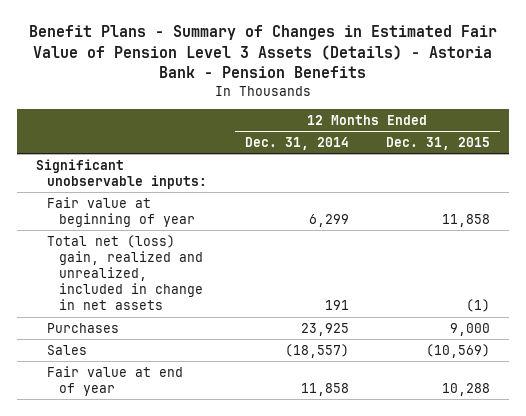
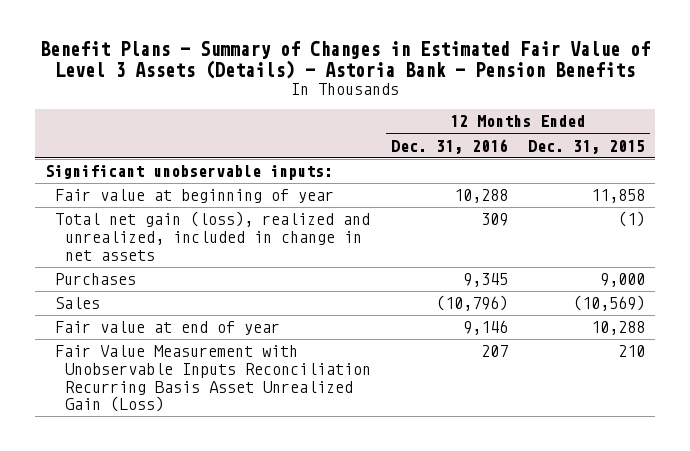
[28,25,497,79] Benefit Plans - Summary of Changes in Estimated Fair Value of Pension Level 3 Assets (Details) - Astoria Bank - Pension Benefits -> [39,40,650,80] Benefit Plans - Summary of Changes in Estimated Fair Value of Level 3 Assets (Details) - Astoria Bank - Pension Benefits
[244,137,349,151] Dec. 31, 2014 -> none
none -> [390,138,508,154] Dec. 31, 2016
[47,234,203,311] Total net (loss) gain, realized and unrealized, included in change in net assets -> [54,211,370,261] Total net gain (loss), realized and unrealized, included in change in net assets
none -> [54,345,371,413] Fair Value Measurement with Unobservable Inputs Reconciliation Recurring Basis Asset Unrealized Gain (Loss)

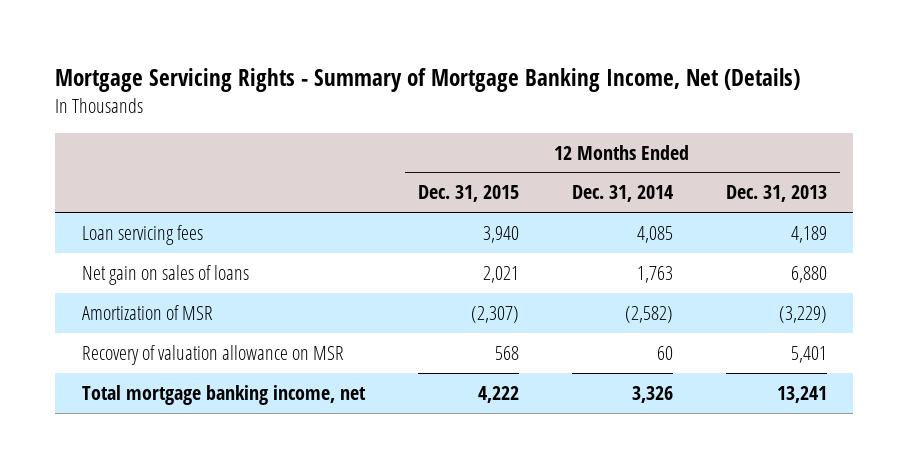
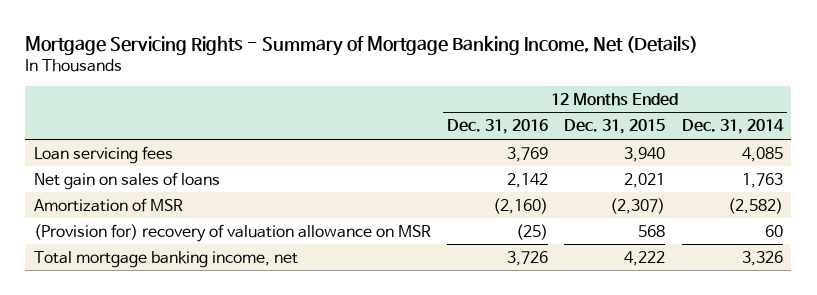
[725,185,827,203] Dec. 31, 2013 -> none
none -> [447,119,549,135] Dec. 31, 2016
[81,344,344,365] Recovery of valuation allowance on MSR -> [33,223,431,242] (Provision for) recovery of valuation allowance on MSR

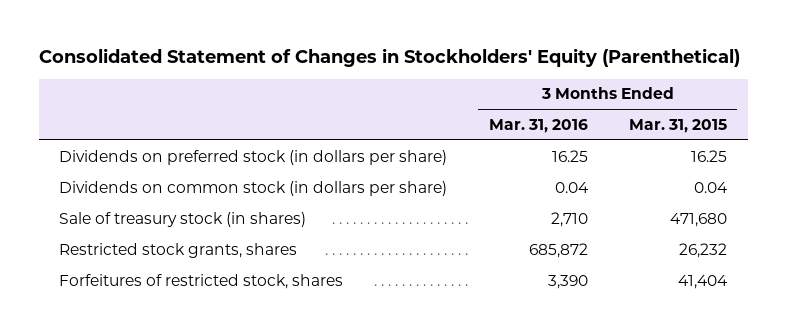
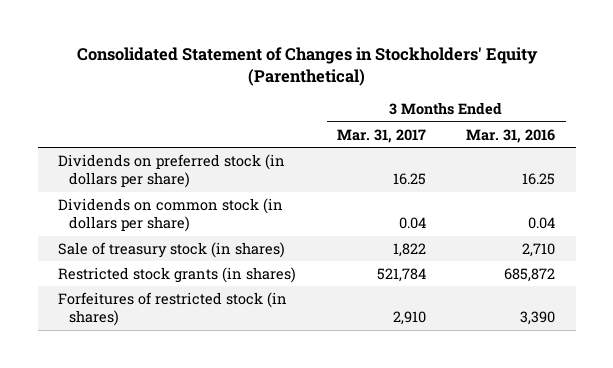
[629,119,728,134] Mar. 31, 2015 -> none
none -> [336,128,426,143] Mar. 31, 2017
[59,242,298,258] Restricted stock grants, shares -> [58,266,297,283] Restricted stock grants (in shares)
[59,273,344,289] Forfeitures of restricted stock, shares -> [58,291,288,327] Forfeitures of restricted stock (in shares)

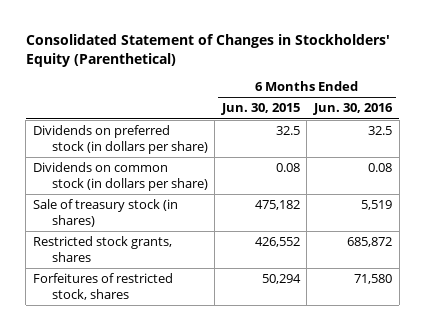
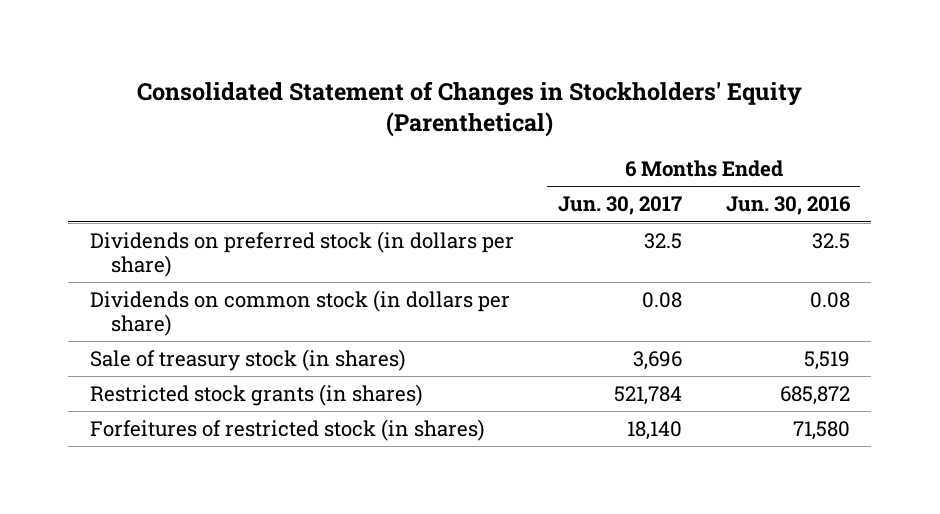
[220,103,300,116] Jun. 30, 2015 -> none
none -> [557,196,682,216] Jun. 30, 2017
[32,235,172,262] Restricted stock grants, shares -> [90,383,424,406] Restricted stock grants (in shares)
[32,272,173,300] Forfeitures of restricted stock, shares -> [90,418,486,441] Forfeitures of restricted stock (in shares)

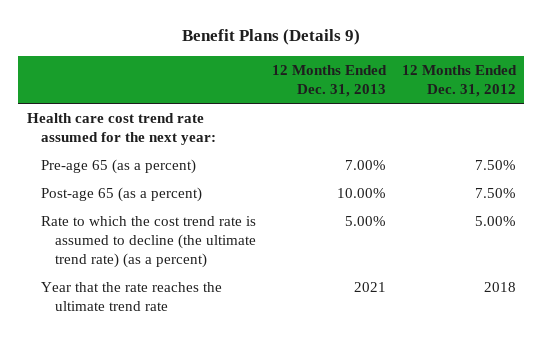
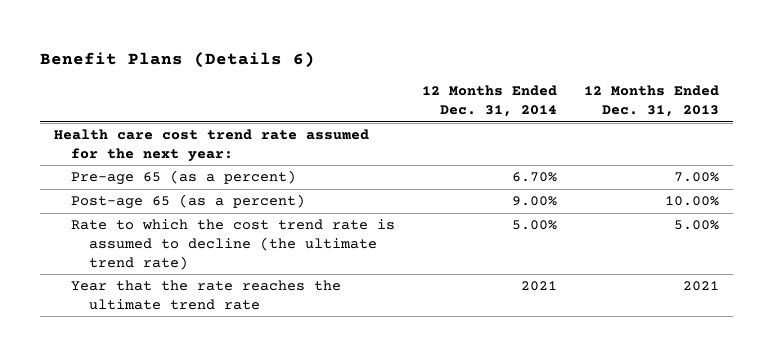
[182,29,361,46] Benefit Plans (Details 9) -> [40,51,316,68] Benefit Plans (Details 6)
[402,64,518,98] 12 Months Ended Dec. 31, 2012 -> none
none -> [422,85,558,118] 12 Months Ended Dec. 31, 2014
[40,215,256,269] Rate to which the cost trend rate is assumed to decline (the ultimate trend rate) (as a percent) -> [71,219,396,271] Rate to which the cost trend rate is assumed to decline (the ultimate trend rate)

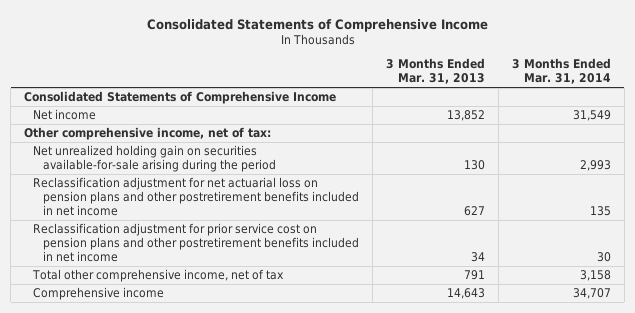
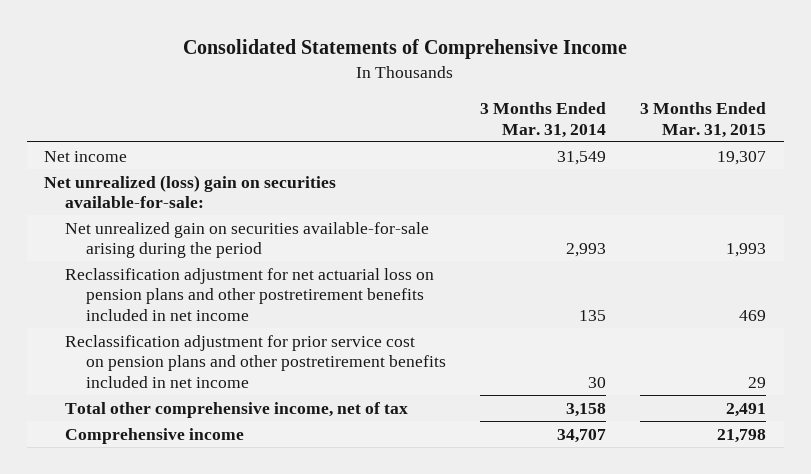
[385,58,485,85] 3 Months Ended Mar. 31, 2013 -> none
none -> [640,102,767,138] 3 Months Ended Mar. 31, 2015
[24,90,337,104] Consolidated Statements of Comprehensive Income -> none
[24,126,272,140] Other comprehensive income, net of tax: -> none
none -> [44,174,337,209] Net unrealized (loss) gain on securities available-for-sale:
[33,144,276,172] Net unrealized holding gain on securities available-for-sale arising during the period -> [65,221,430,259] Net unrealized gain on securities available-for-sale arising during the period

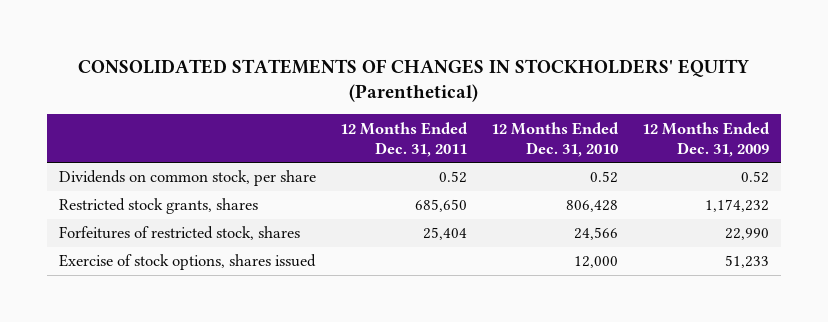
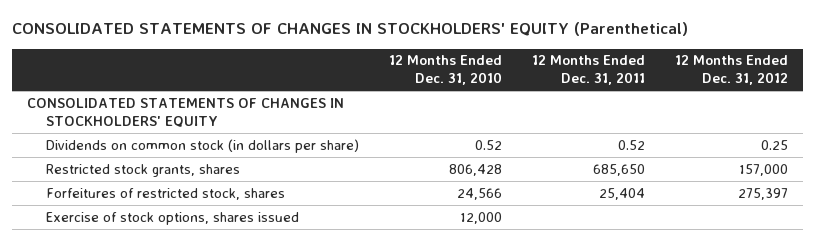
[641,121,770,157] 12 Months Ended Dec. 31, 2009 -> none
none -> [675,55,789,86] 12 Months Ended Dec. 31, 2012
none -> [26,97,344,127] CONSOLIDATED STATEMENTS OF CHANGES IN STOCKHOLDERS' EQUITY
[59,170,317,187] Dividends on common stock, per share -> [45,138,359,153] Dividends on common stock (in dollars per share)

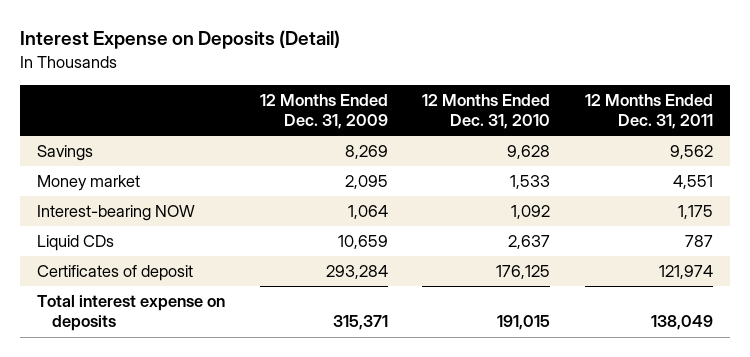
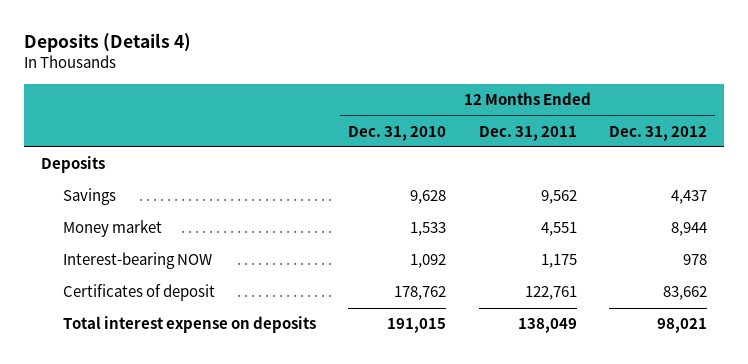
[19,30,340,50] Interest Expense on Deposits (Detail) -> [24,32,192,52] Deposits (Details 4)
[259,93,388,130] 12 Months Ended Dec. 31, 2009 -> none
none -> [609,125,708,141] Dec. 31, 2012
none -> [40,156,105,174] Deposits
[36,235,114,252] Liquid CDs -> none
[496,265,551,280] 176,125 -> [394,286,447,301] 178,762
[658,265,713,280] 121,974 -> [524,286,577,301] 122,761

